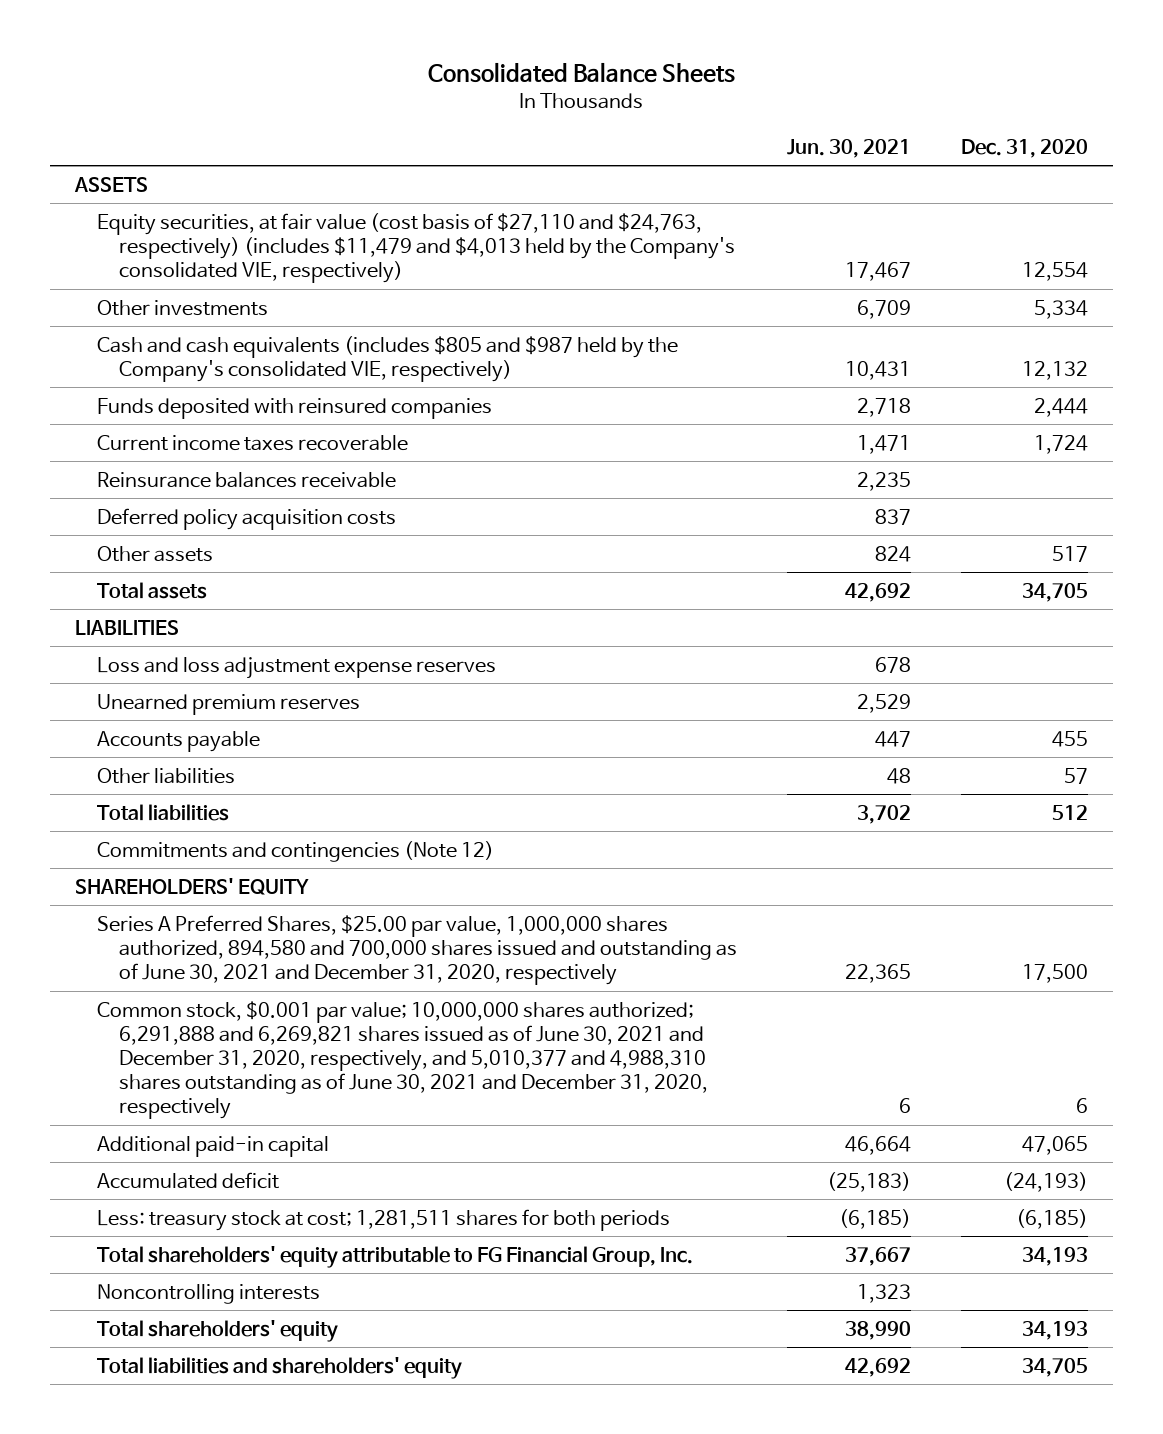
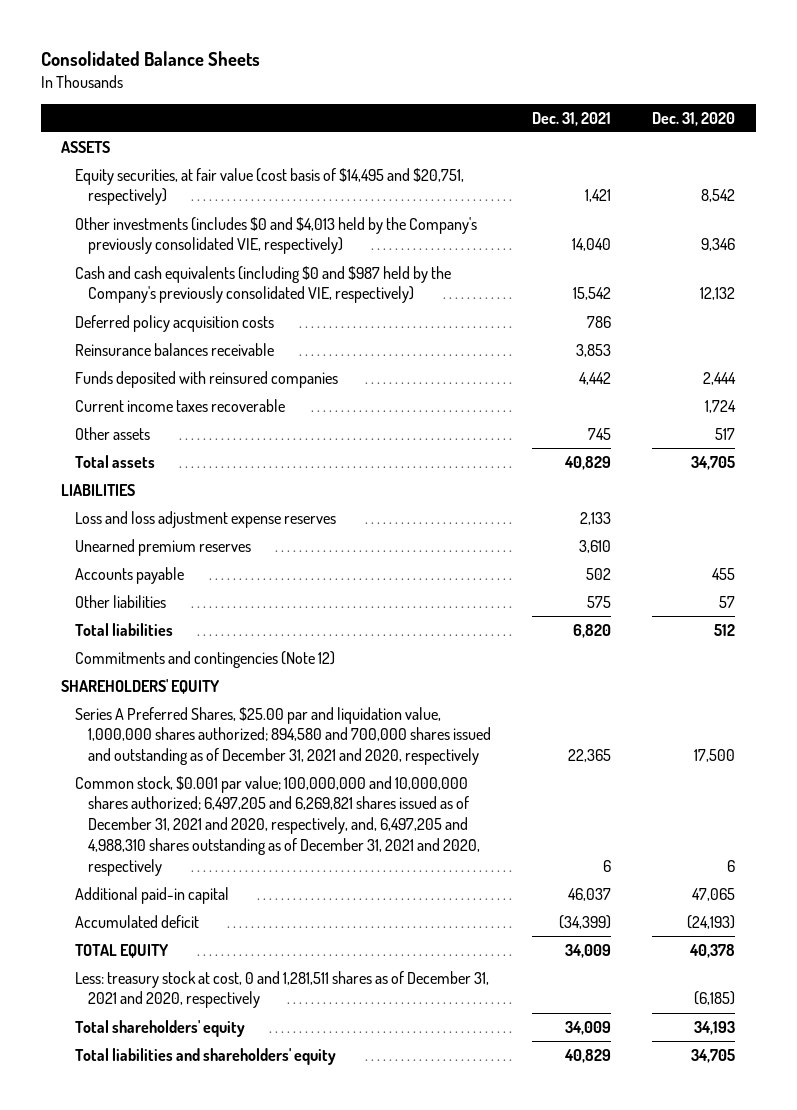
[787,138,912,158] Jun. 30, 2021 -> none
none -> [532,111,612,126] Dec. 31, 2021
[96,299,268,316] Other investments -> none
[96,212,736,284] Equity securities, at fair value (cost basis of $27,110 and $24,763, respectively) (includes $11,479 and $4,013 held by the Company's consolidated VIE, respectively) -> [74,167,464,206] Equity securities, at fair value (cost basis of $14,495 and $20,751, respectively)
[1022,262,1089,282] 12,554 -> [701,189,736,203] 8,542
none -> [74,216,477,255] Other investments (includes $0 and $4,013 held by the Company's previously consolidated VIE, respectively)
[96,335,678,383] Cash and cash equivalents (includes $805 and $987 held by the Company's consolidated VIE, respectively) -> [74,265,451,304] Cash and cash equivalents (including $0 and $987 held by the Company's previously consolidated VIE, respectively)
[96,507,396,530] Deferred policy acquisition costs -> [74,314,274,332] Deferred policy acquisition costs
[96,471,396,488] Reinsurance balances receivable -> [74,342,274,356] Reinsurance balances receivable
[96,914,738,986] Series A Preferred Shares, $25.00 par value, 1,000,000 shares authorized, 894,580 and 700,000 shares issued and outstanding as of June 30, 2021 and December 31, 2020, respectively -> [74,706,492,766] Series A Preferred Shares, $25.00 par and liquidation value, 1,000,000 shares authorized; 894,580 and 700,000 shares issued and outstanding as of December 31, 2021 and 2020, respectively
[96,1000,709,1120] Common stock, $0.001 par value; 10,000,000 shares authorized; 6,291,888 and 6,269,821 shares issued as of June 30, 2021 and December 31, 2020, respectively, and 5,010,377 and 4,988,310 shares outstanding as of June 30, 2021 and December 31, 2020, respectively -> [74,775,481,876] Common stock, $0.001 par value; 100,000,000 and 10,000,000 shares authorized; 6,497,205 and 6,269,821 shares issued as of December 31, 2021 and 2020, respectively, and, 6,497,205 and 4,988,310 shares outstanding as of December 31, 2021 and 2020, respectively
[96,1245,693,1268] Total shareholders' equity attributable to FG Financial Group, Inc. -> none
[96,1283,320,1304] Noncontrolling interests -> none
none -> [74,943,169,958] TOTAL EQUITY
[96,1208,670,1231] Less: treasury stock at cost; 1,281,511 shares for both periods -> [74,970,489,1009] Less: treasury stock at cost, 0 and 1,281,511 shares as of December 31, 2021 and 2020, respectively

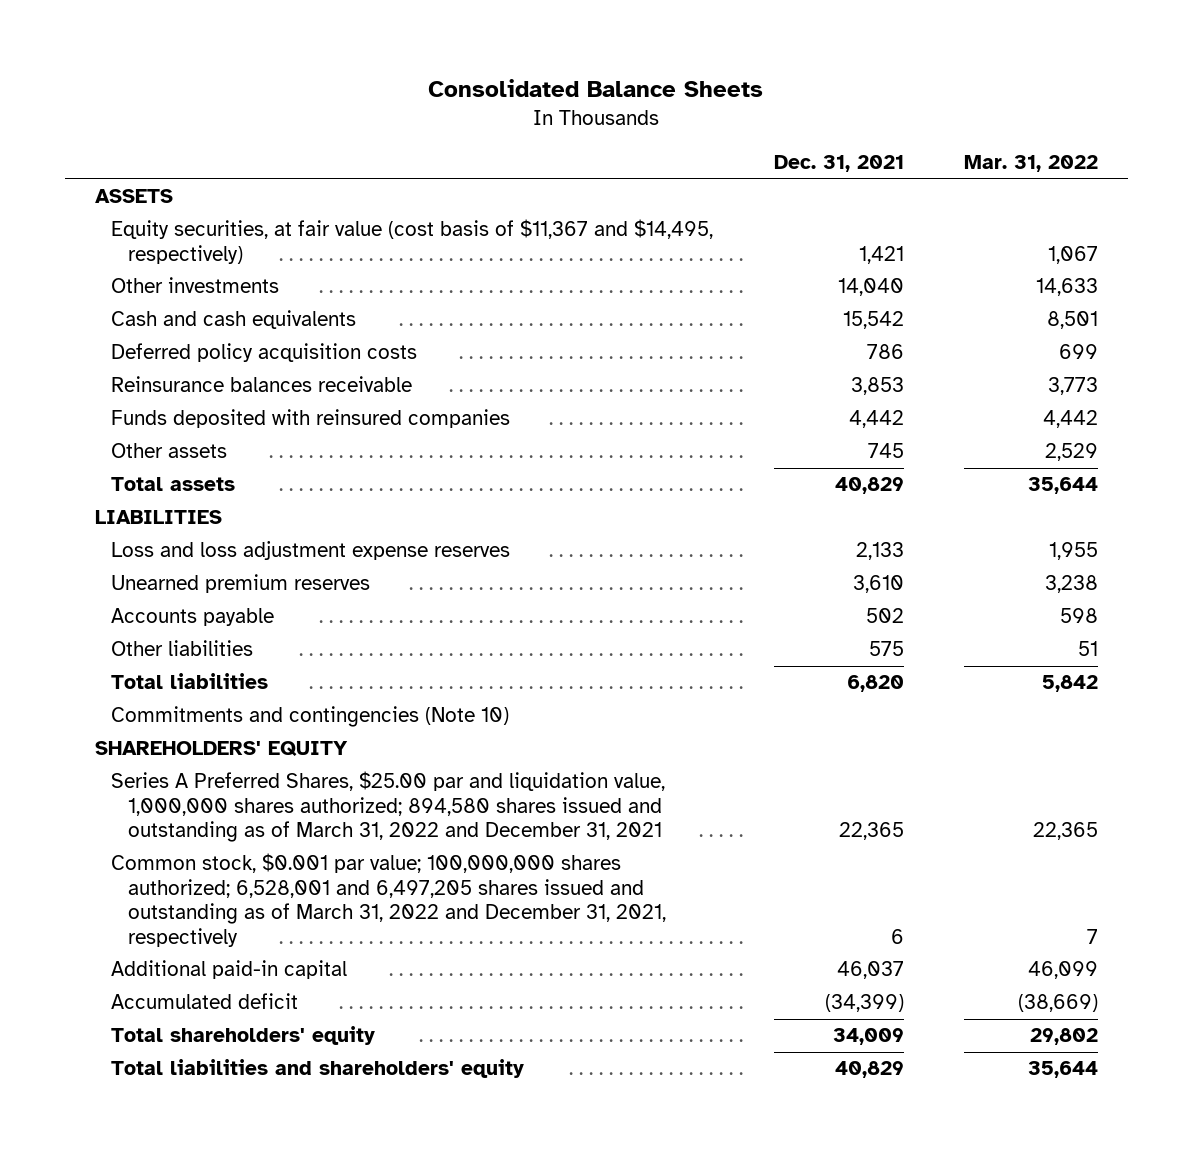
[652,111,736,126] Dec. 31, 2020 -> none
none -> [963,155,1098,173] Mar. 31, 2022
[74,167,464,206] Equity securities, at fair value (cost basis of $14,495 and $20,751, respectively) -> [111,219,714,264] Equity securities, at fair value (cost basis of $11,367 and $14,495, respectively)
[74,216,477,255] Other investments (includes $0 and $4,013 held by the Company's previously consolidated VIE, respectively) -> [111,277,280,294] Other investments
[74,265,451,304] Cash and cash equivalents (including $0 and $987 held by the Company's previously consolidated VIE, respectively) -> [111,310,357,330] Cash and cash equivalents
[74,398,285,412] Current income taxes recoverable -> none
[74,650,335,668] Commitments and contingencies (Note 12) -> [111,706,510,728] Commitments and contingencies (Note 10)
[74,706,492,766] Series A Preferred Shares, $25.00 par and liquidation value, 1,000,000 shares authorized; 894,580 and 700,000 shares issued and outstanding as of December 31, 2021 and 2020, respectively -> [111,771,666,843] Series A Preferred Shares, $25.00 par and liquidation value, 1,000,000 shares authorized; 894,580 shares issued and outstanding as of March 31, 2022 and December 31, 2021
[74,775,481,876] Common stock, $0.001 par value; 100,000,000 and 10,000,000 shares authorized; 6,497,205 and 6,269,821 shares issued as of December 31, 2021 and 2020, respectively, and, 6,497,205 and 4,988,310 shares outstanding as of December 31, 2021 and 2020, respectively -> [111,853,666,948] Common stock, $0.001 par value; 100,000,000 shares authorized; 6,528,001 and 6,497,205 shares issued and outstanding as of March 31, 2022 and December 31, 2021, respectively
[74,943,169,958] TOTAL EQUITY -> none
[74,970,489,1009] Less: treasury stock at cost, 0 and 1,281,511 shares as of December 31, 2021 and 2020, respectively -> none

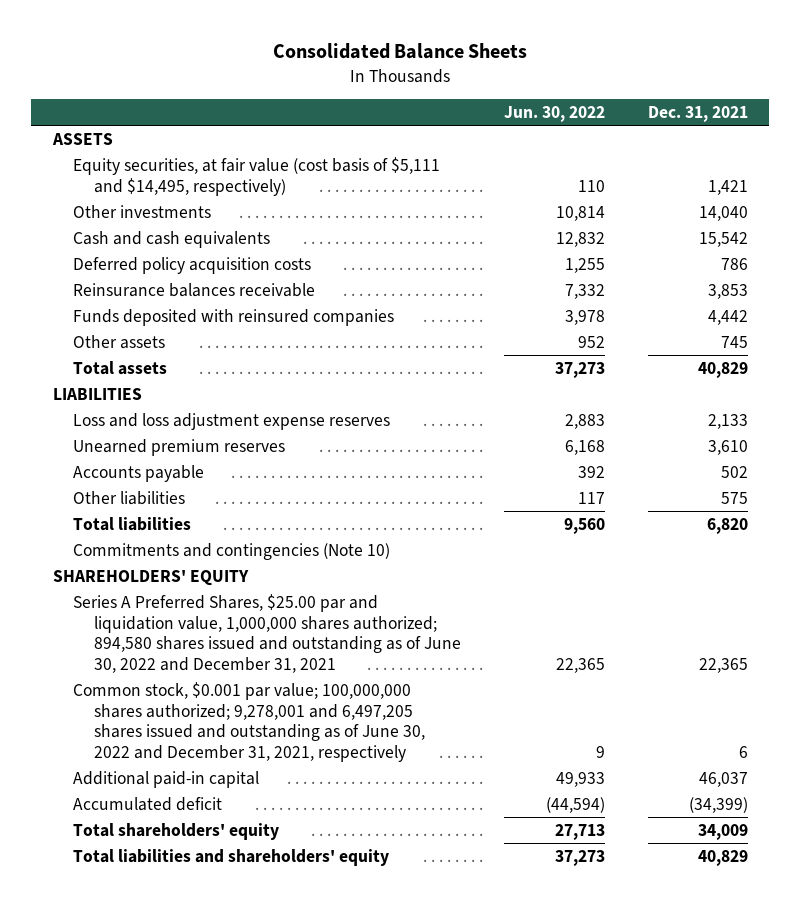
[963,155,1098,173] Mar. 31, 2022 -> none
none -> [504,105,606,122] Jun. 30, 2022
[111,219,714,264] Equity securities, at fair value (cost basis of $11,367 and $14,495, respectively) -> [73,156,441,196] Equity securities, at fair value (cost basis of $5,111 and $14,495, respectively)
[111,771,666,843] Series A Preferred Shares, $25.00 par and liquidation value, 1,000,000 shares authorized; 894,580 shares issued and outstanding as of March 31, 2022 and December 31, 2021 -> [73,593,462,673] Series A Preferred Shares, $25.00 par and liquidation value, 1,000,000 shares authorized; 894,580 shares issued and outstanding as of June 30, 2022 and December 31, 2021
[111,853,666,948] Common stock, $0.001 par value; 100,000,000 shares authorized; 6,528,001 and 6,497,205 shares issued and outstanding as of March 31, 2022 and December 31, 2021, respectively -> [73,681,426,762] Common stock, $0.001 par value; 100,000,000 shares authorized; 9,278,001 and 6,497,205 shares issued and outstanding as of June 30, 2022 and December 31, 2021, respectively

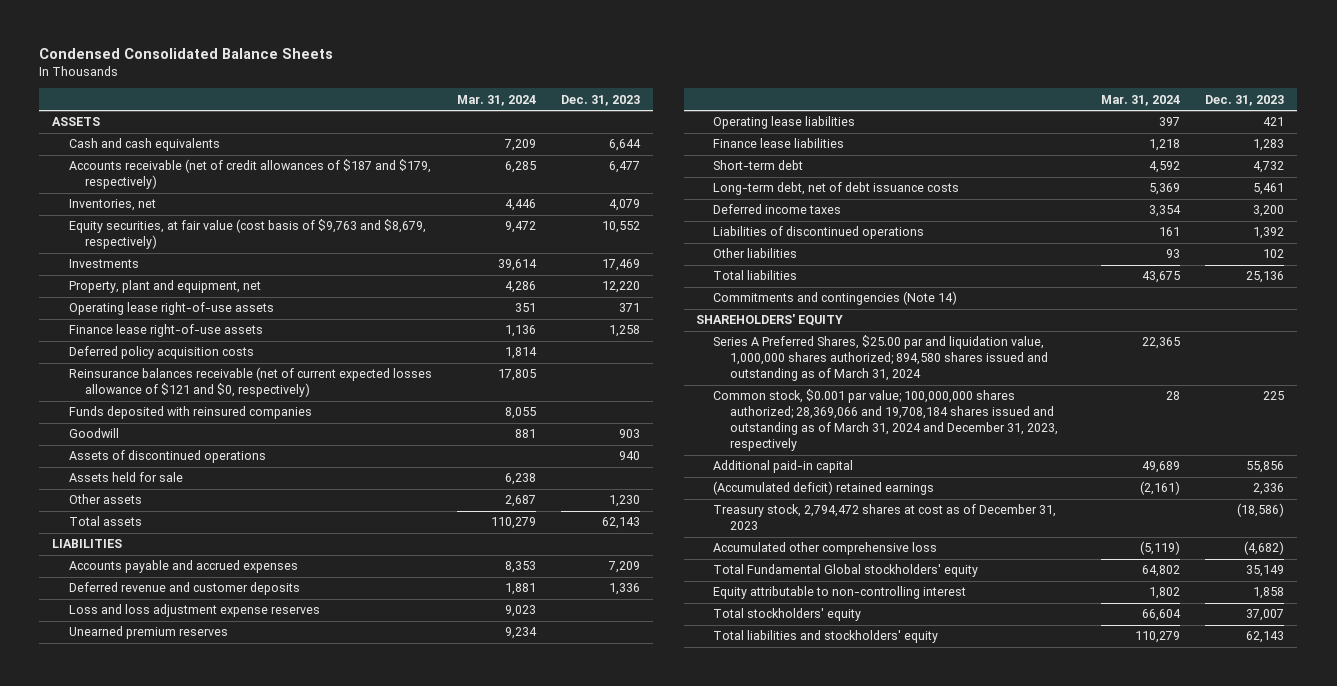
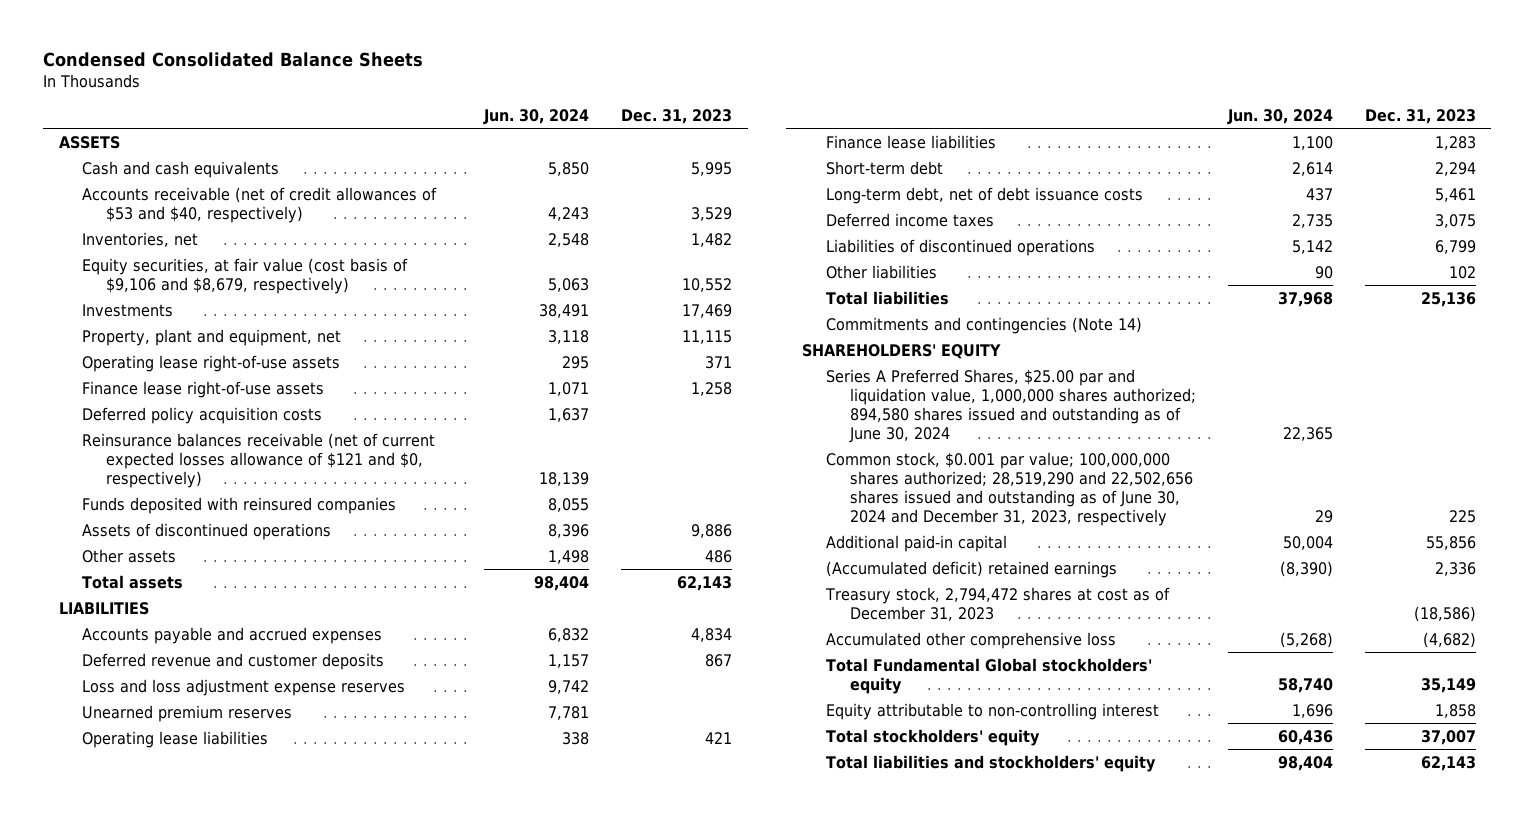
[456,94,536,106] Mar. 31, 2024 -> none
none -> [483,109,590,126] Jun. 30, 2024
[609,139,642,152] 6,644 -> [690,161,732,176] 5,995
[68,159,431,190] Accounts receivable (net of credit allowances of $187 and $179, respectively) -> [82,186,438,223] Accounts receivable (net of credit allowances of $53 and $40, respectively)
[609,161,641,174] 6,477 -> [690,206,732,221] 3,529
[609,199,641,212] 4,079 -> [690,232,732,247] 1,482
[68,219,426,250] Equity securities, at fair value (cost basis of $9,763 and $8,679, respectively) -> [82,257,409,294] Equity securities, at fair value (cost basis of $9,106 and $8,679, respectively)
[602,281,641,294] 12,220 -> [681,329,732,344] 11,115
[68,428,119,439] Goodwill -> none
[68,472,183,483] Assets held for sale -> none
[619,451,641,461] 940 -> [690,523,732,538] 9,886
[609,495,641,508] 1,230 -> [704,549,732,563] 486
[608,561,641,574] 7,209 -> [690,627,732,642] 4,834
[609,583,641,596] 1,336 -> [704,653,732,667] 867
[1253,161,1285,174] 4,732 -> [1434,161,1476,176] 2,294
[1253,205,1285,218] 3,200 -> [1434,213,1476,228] 3,075
[1253,227,1285,240] 1,392 -> [1434,239,1476,254] 6,799
[713,335,1048,382] Series A Preferred Shares, $25.00 par and liquidation value, 1,000,000 shares authorized; 894,580 shares issued and outstanding as of March 31, 2024 -> [826,368,1196,444] Series A Preferred Shares, $25.00 par and liquidation value, 1,000,000 shares authorized; 894,580 shares issued and outstanding as of June 30, 2024
[713,389,1058,452] Common stock, $0.001 par value; 100,000,000 shares authorized; 28,369,066 and 19,708,184 shares issued and outstanding as of March 31, 2024 and December 31, 2023, respectively -> [826,451,1193,527] Common stock, $0.001 par value; 100,000,000 shares authorized; 28,519,290 and 22,502,656 shares issued and outstanding as of June 30, 2024 and December 31, 2023, respectively

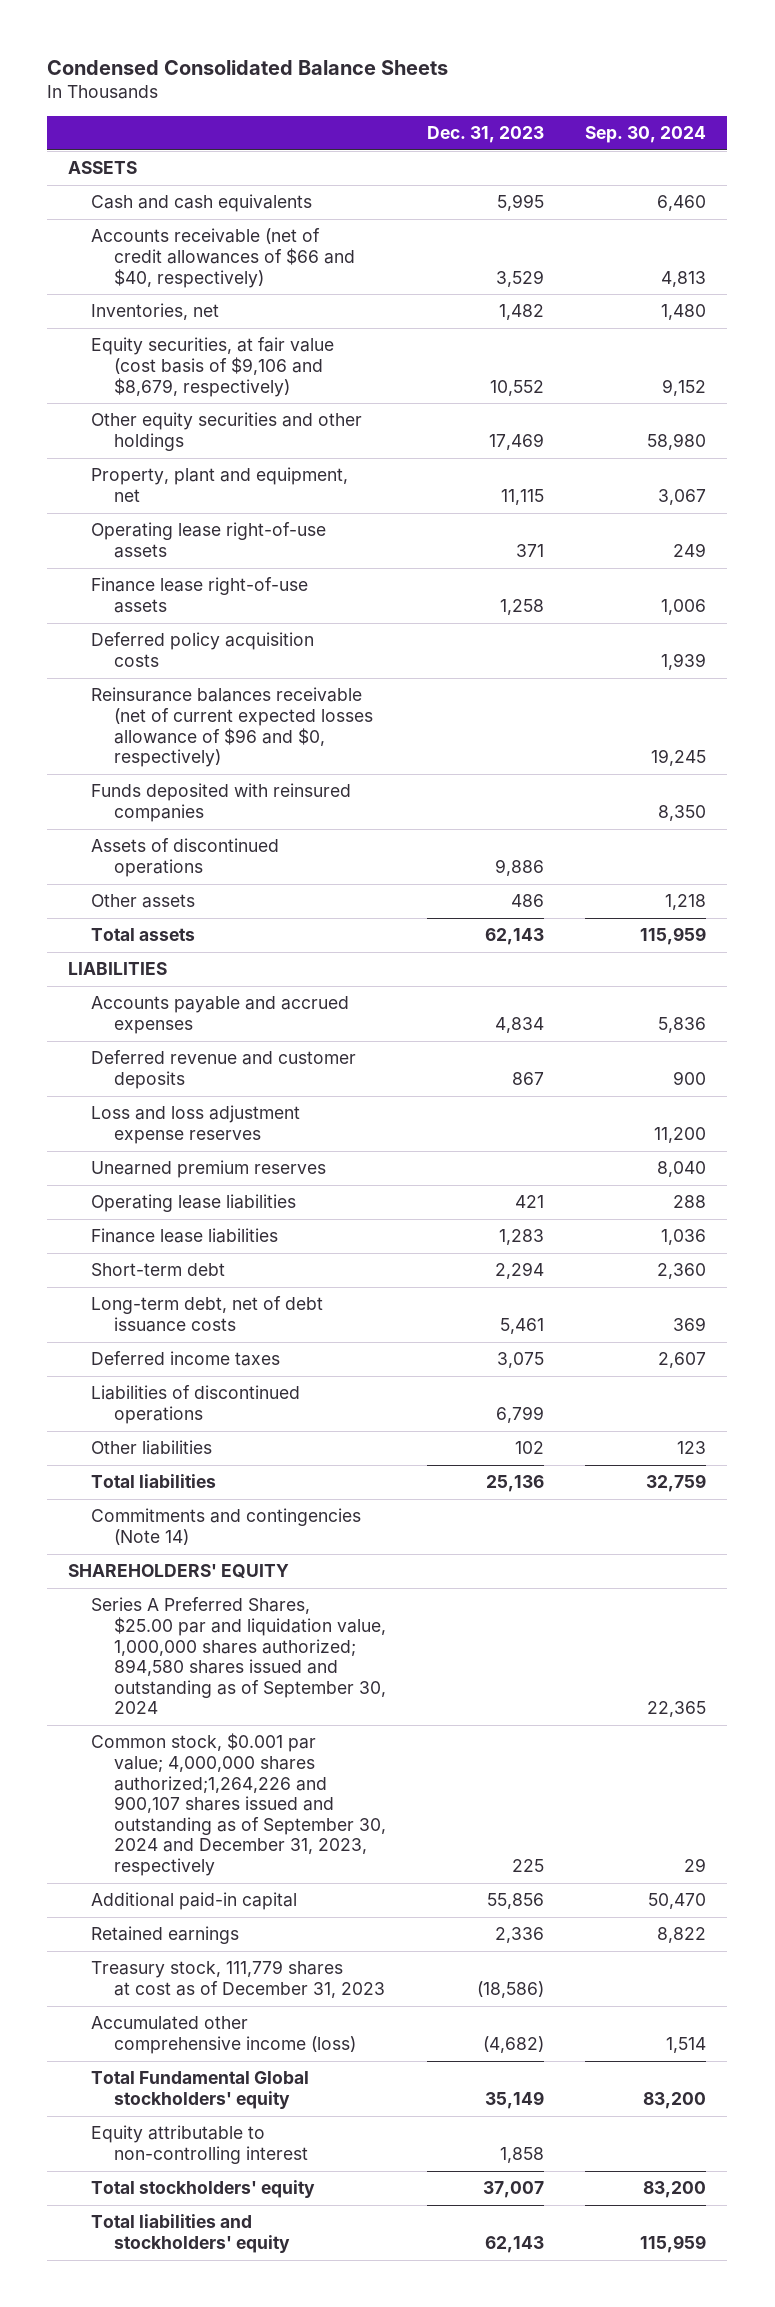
[483,109,590,126] Jun. 30, 2024 -> none
none -> [585,126,707,144] Sep. 30, 2024
[82,186,438,223] Accounts receivable (net of credit allowances of $53 and $40, respectively) -> [91,228,356,288] Accounts receivable (net of credit allowances of $66 and $40, respectively)
[82,303,174,317] Investments -> [91,412,363,452] Other equity securities and other holdings
[82,432,436,488] Reinsurance balances receivable (net of current expected losses allowance of $121 and $0, respectively) -> [91,687,374,768] Reinsurance balances receivable (net of current expected losses allowance of $96 and $0, respectively)
[826,368,1196,444] Series A Preferred Shares, $25.00 par and liquidation value, 1,000,000 shares authorized; 894,580 shares issued and outstanding as of June 30, 2024 -> [91,1597,387,1715] Series A Preferred Shares, $25.00 par and liquidation value, 1,000,000 shares authorized; 894,580 shares issued and outstanding as of September 30, 2024
[826,451,1193,527] Common stock, $0.001 par value; 100,000,000 shares authorized; 28,519,290 and 22,502,656 shares issued and outstanding as of June 30, 2024 and December 31, 2023, respectively -> [91,1733,387,1876] Common stock, $0.001 par value; 4,000,000 shares authorized;1,264,226 and 900,107 shares issued and outstanding as of September 30, 2024 and December 31, 2023, respectively
[826,560,1118,578] (Accumulated deficit) retained earnings -> [91,1926,240,1945] Retained earnings
[825,586,1171,621] Treasury stock, 2,794,472 shares at cost as of December 31, 2023 -> [91,1960,386,1999] Treasury stock, 111,779 shares at cost as of December 31, 2023
[826,631,1117,649] Accumulated other comprehensive loss -> [91,2016,357,2055] Accumulated other comprehensive income (loss)

